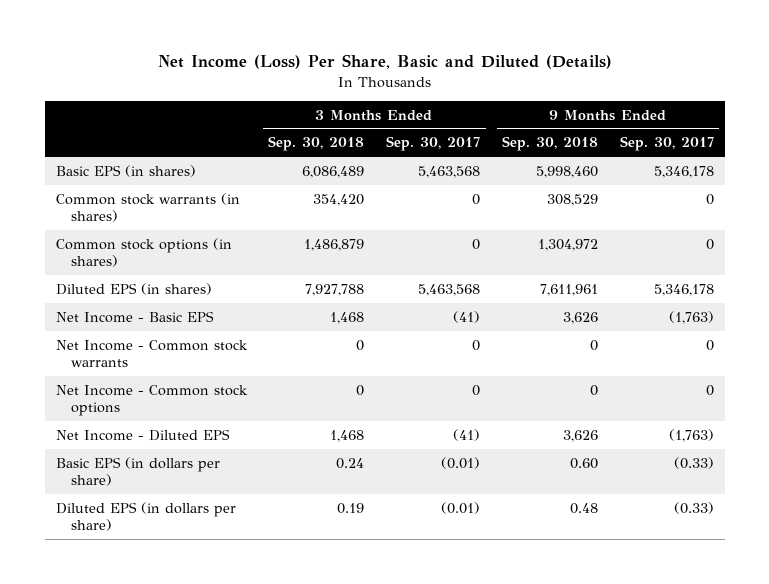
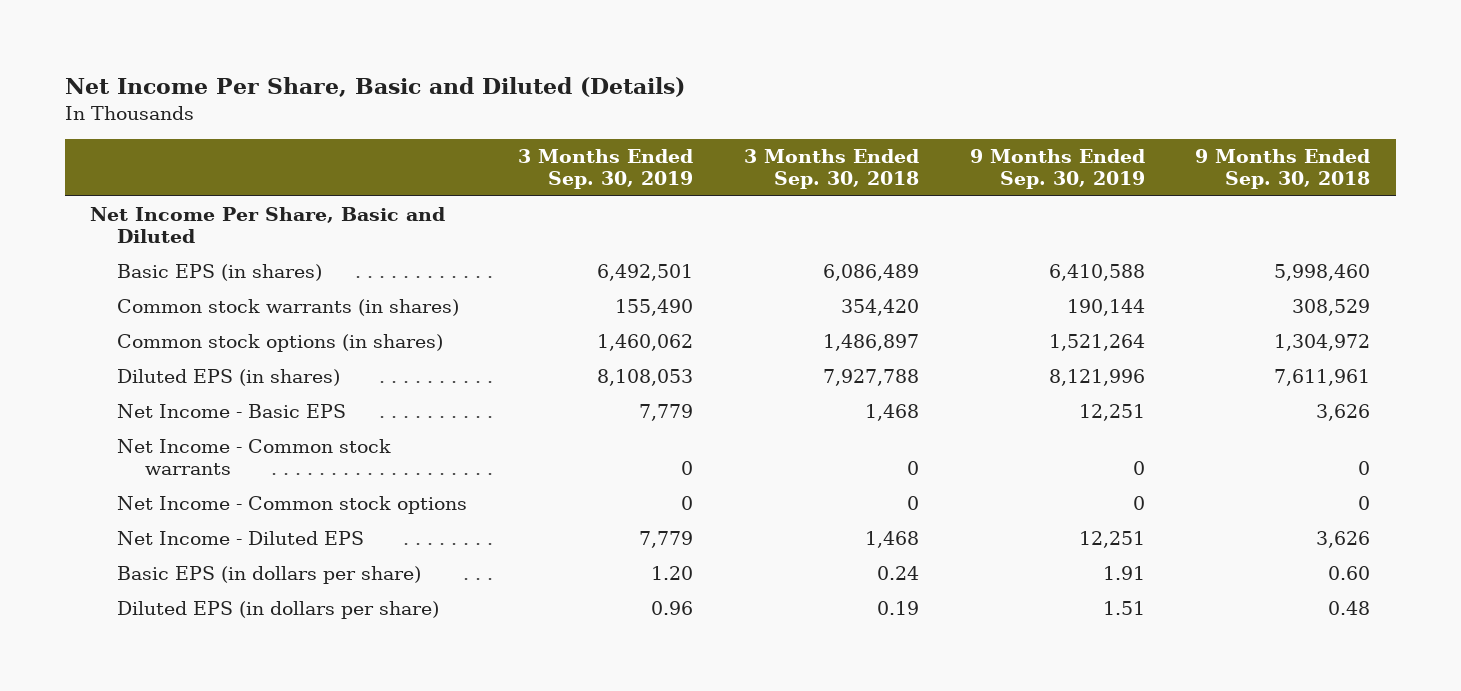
[157,54,612,70] Net Income (Loss) Per Share, Basic and Diluted (Details) -> [64,77,685,98] Net Income Per Share, Basic and Diluted (Details)
[386,136,481,152] Sep. 30, 2017 -> none
[619,136,714,152] Sep. 30, 2017 -> none
none -> [518,149,694,190] 3 Months Ended Sep. 30, 2019
none -> [969,149,1145,190] 9 Months Ended Sep. 30, 2019
none -> [90,207,446,244] Net Income Per Share, Basic and Diluted
[304,238,365,251] 1,486,879 -> [822,334,919,352] 1,486,897

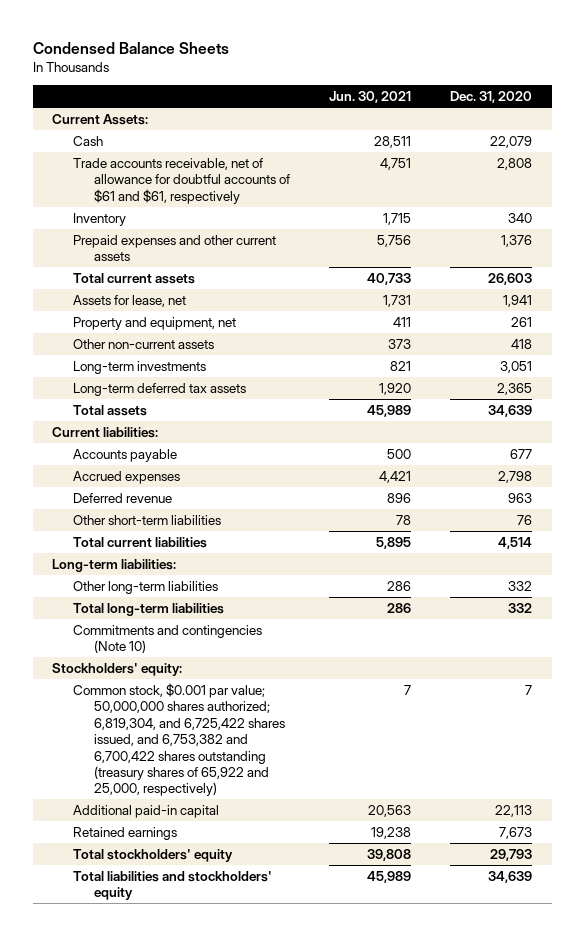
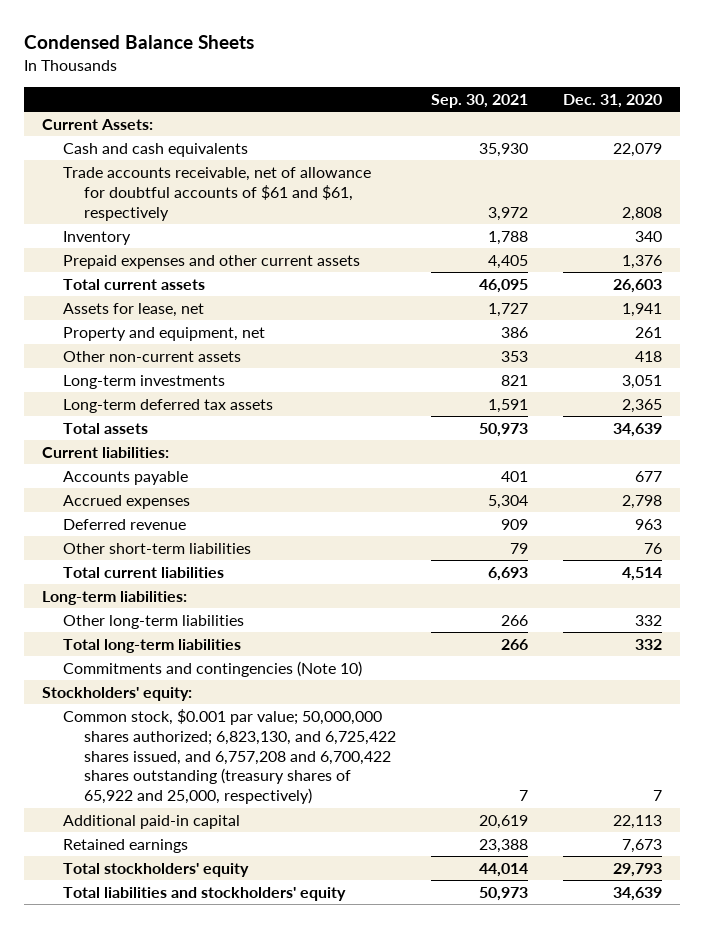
[329,91,412,104] Jun. 30, 2021 -> none
none -> [431,93,529,108] Sep. 30, 2021
[72,135,103,146] Cash -> [62,142,248,157] Cash and cash equivalents
[72,682,285,797] Common stock, $0.001 par value; 50,000,000 shares authorized; 6,819,304, and 6,725,422 shares issued, and 6,753,382 and 6,700,422 shares outstanding (treasury shares of 65,922 and 25,000, respectively) -> [62,708,396,805] Common stock, $0.001 par value; 50,000,000 shares authorized; 6,823,130, and 6,725,422 shares issued, and 6,757,208 and 6,700,422 shares outstanding (treasury shares of 65,922 and 25,000, respectively)

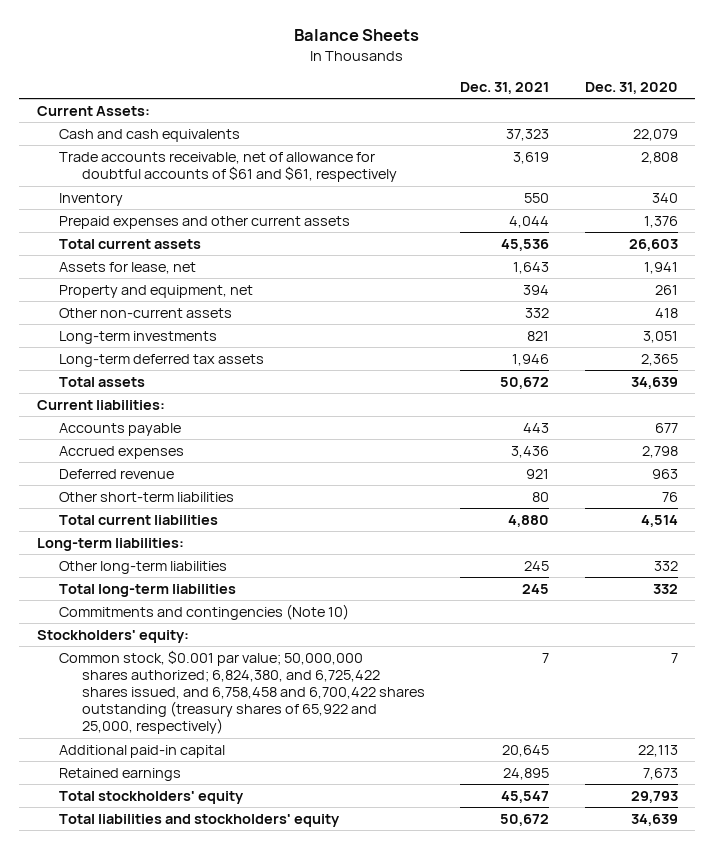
[24,35,255,50] Condensed Balance Sheets -> [294,29,420,42] Balance Sheets
[431,93,529,108] Sep. 30, 2021 -> none
none -> [460,81,550,94] Dec. 31, 2021
[62,708,396,805] Common stock, $0.001 par value; 50,000,000 shares authorized; 6,823,130, and 6,725,422 shares issued, and 6,757,208 and 6,700,422 shares outstanding (treasury shares of 65,922 and 25,000, respectively) -> [59,649,425,735] Common stock, $0.001 par value; 50,000,000 shares authorized; 6,824,380, and 6,725,422 shares issued, and 6,758,458 and 6,700,422 shares outstanding (treasury shares of 65,922 and 25,000, respectively)

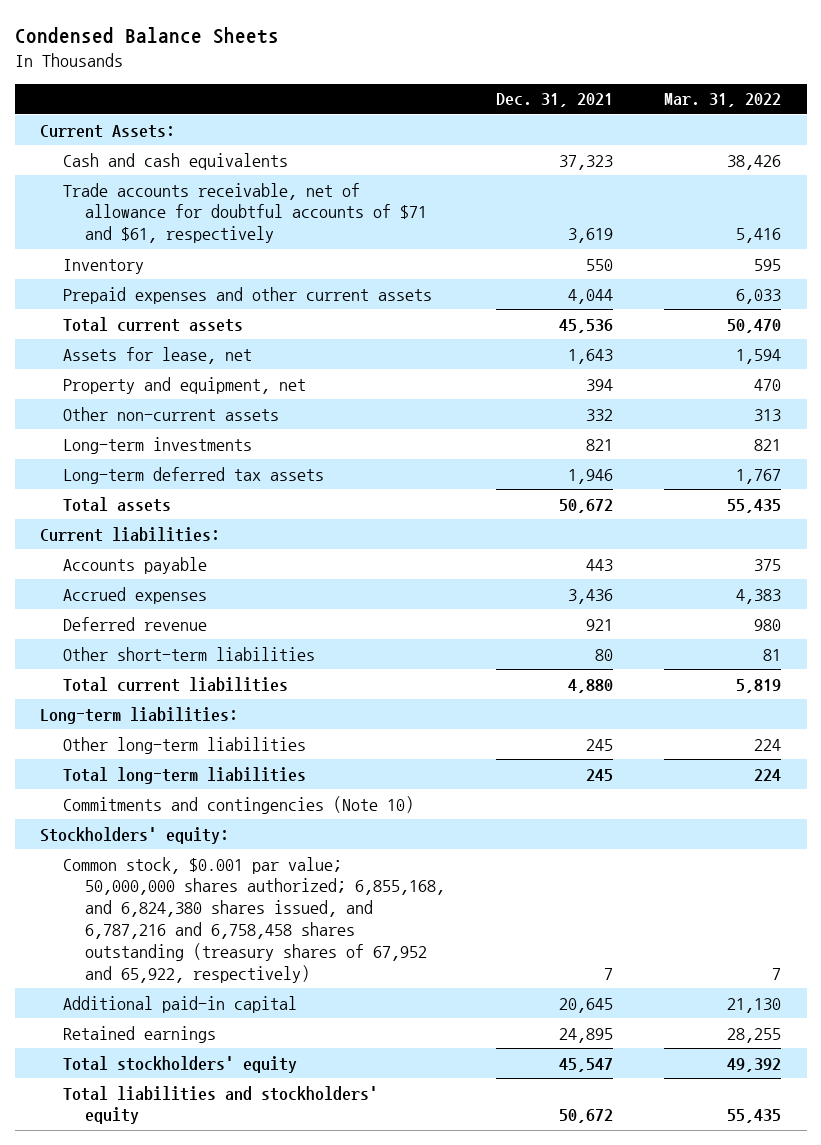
[294,29,420,42] Balance Sheets -> [14,27,279,45] Condensed Balance Sheets
[584,81,678,94] Dec. 31, 2020 -> none
none -> [664,93,782,108] Mar. 31, 2022
[59,151,397,183] Trade accounts receivable, net of allowance for doubtful accounts of $61 and $61, respectively -> [62,182,428,244] Trade accounts receivable, net of allowance for doubtful accounts of $71 and $61, respectively
[59,649,425,735] Common stock, $0.001 par value; 50,000,000 shares authorized; 6,824,380, and 6,725,422 shares issued, and 6,758,458 and 6,700,422 shares outstanding (treasury shares of 65,922 and 25,000, respectively) -> [62,856,446,983] Common stock, $0.001 par value; 50,000,000 shares authorized; 6,855,168, and 6,824,380 shares issued, and 6,787,216 and 6,758,458 shares outstanding (treasury shares of 67,952 and 65,922, respectively)

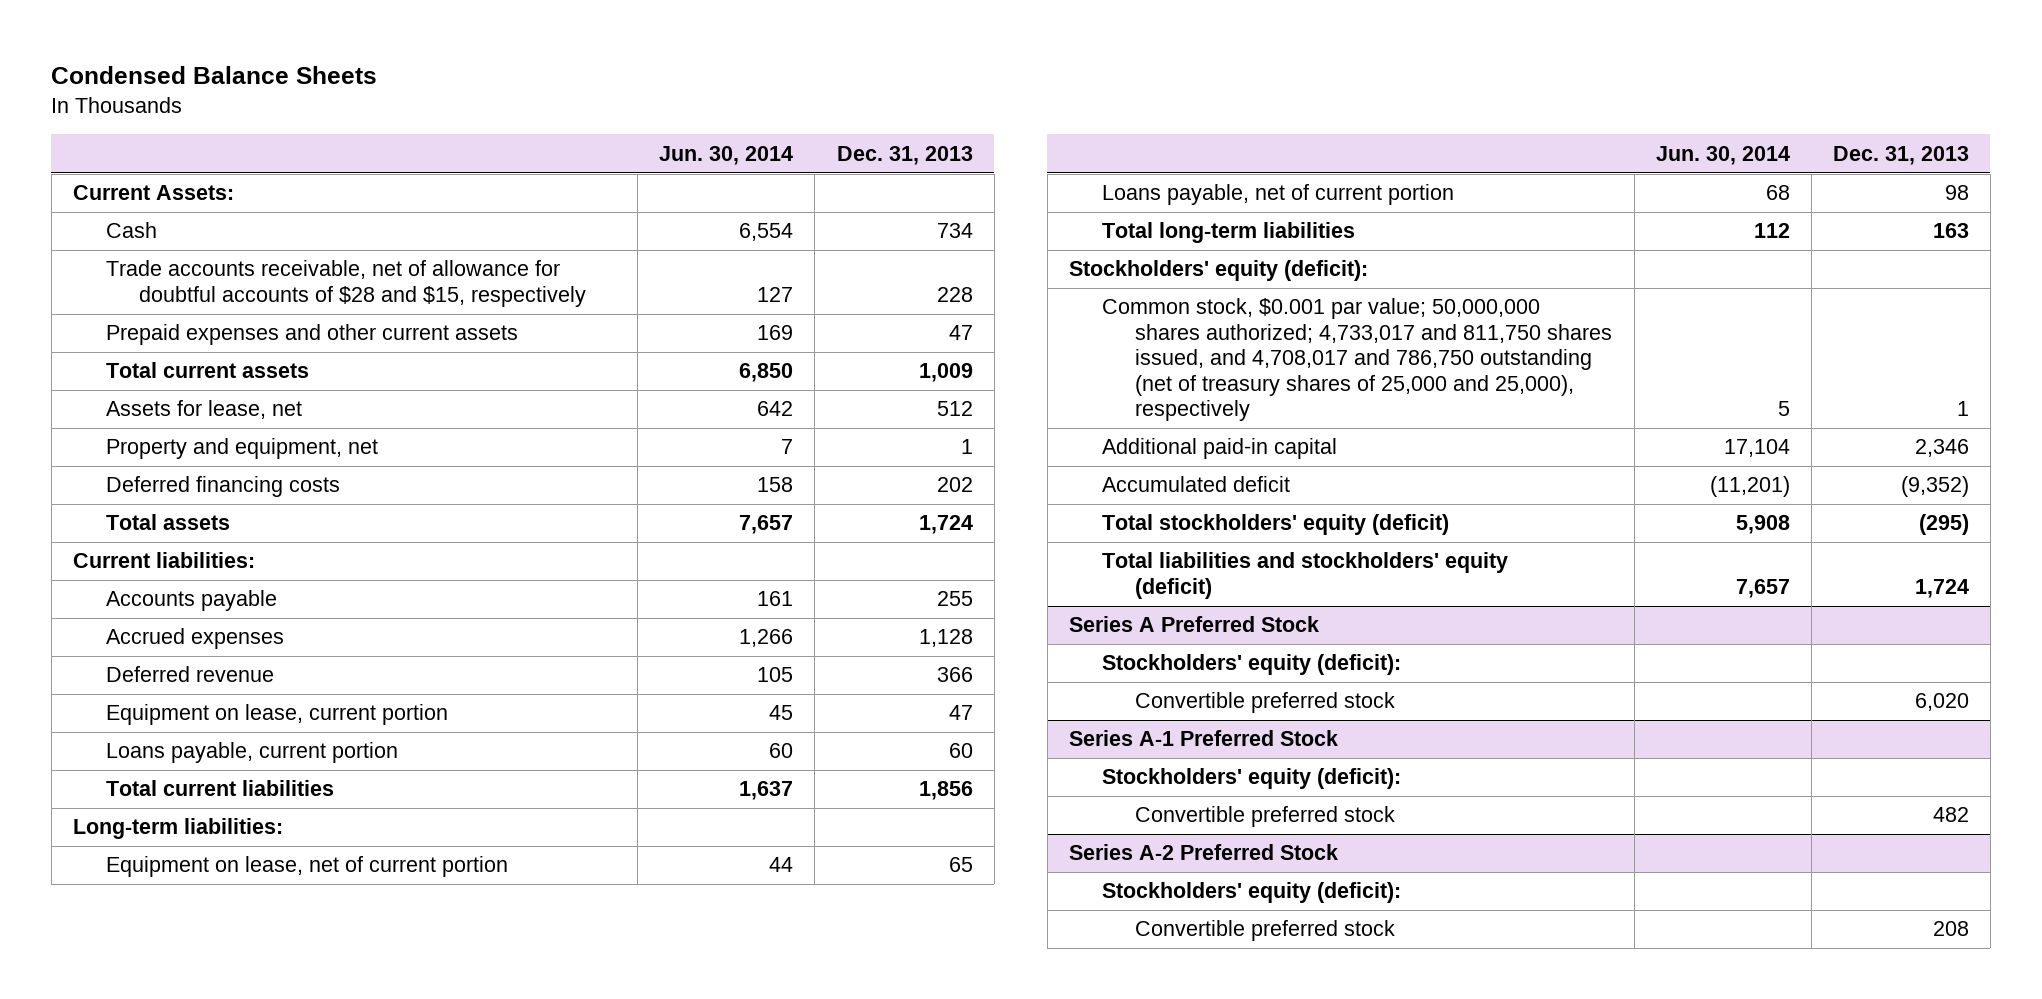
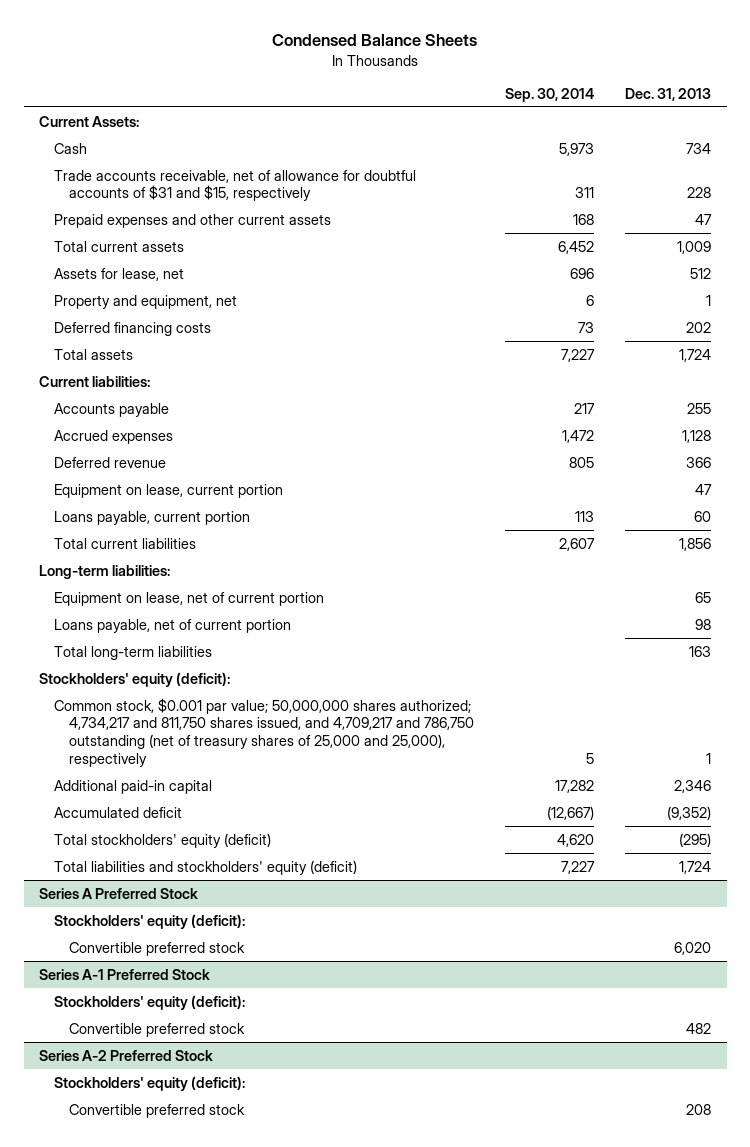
[659,145,794,165] Jun. 30, 2014 -> none
none -> [505,88,595,103] Sep. 30, 2014
[105,260,587,307] Trade accounts receivable, net of allowance for doubtful accounts of $28 and $15, respectively -> [54,169,417,202] Trade accounts receivable, net of allowance for doubtful accounts of $31 and $15, respectively
[1102,298,1613,422] Common stock, $0.001 par value; 50,000,000 shares authorized; 4,733,017 and 811,750 shares issued, and 4,708,017 and 786,750 outstanding (net of treasury shares of 25,000 and 25,000), respectively -> [54,697,475,767] Common stock, $0.001 par value; 50,000,000 shares authorized; 4,734,217 and 811,750 shares issued, and 4,709,217 and 786,750 outstanding (net of treasury shares of 25,000 and 25,000), respectively

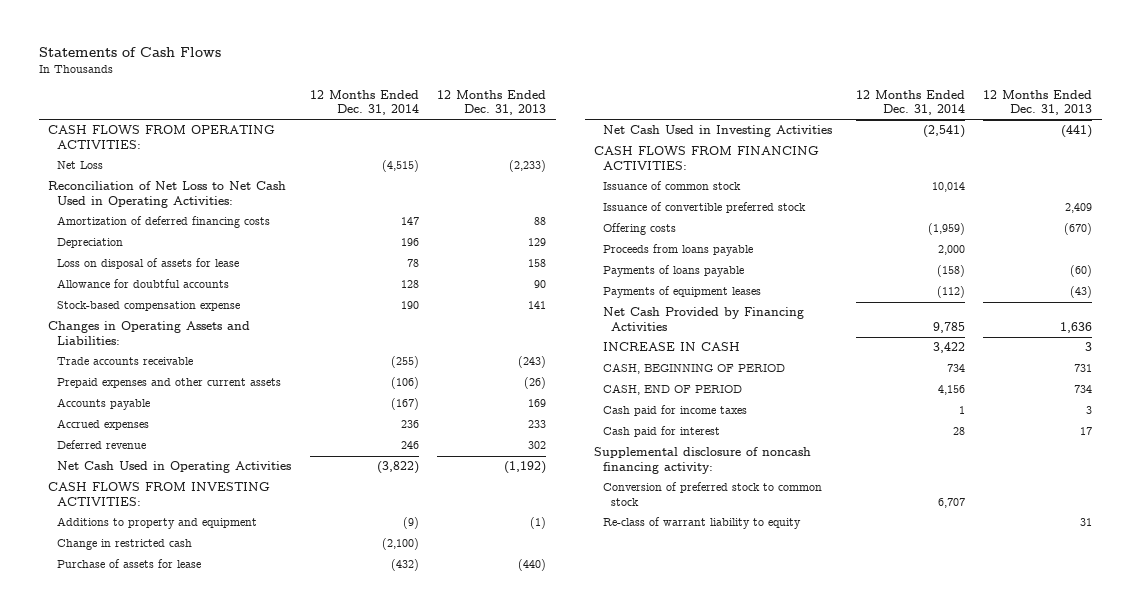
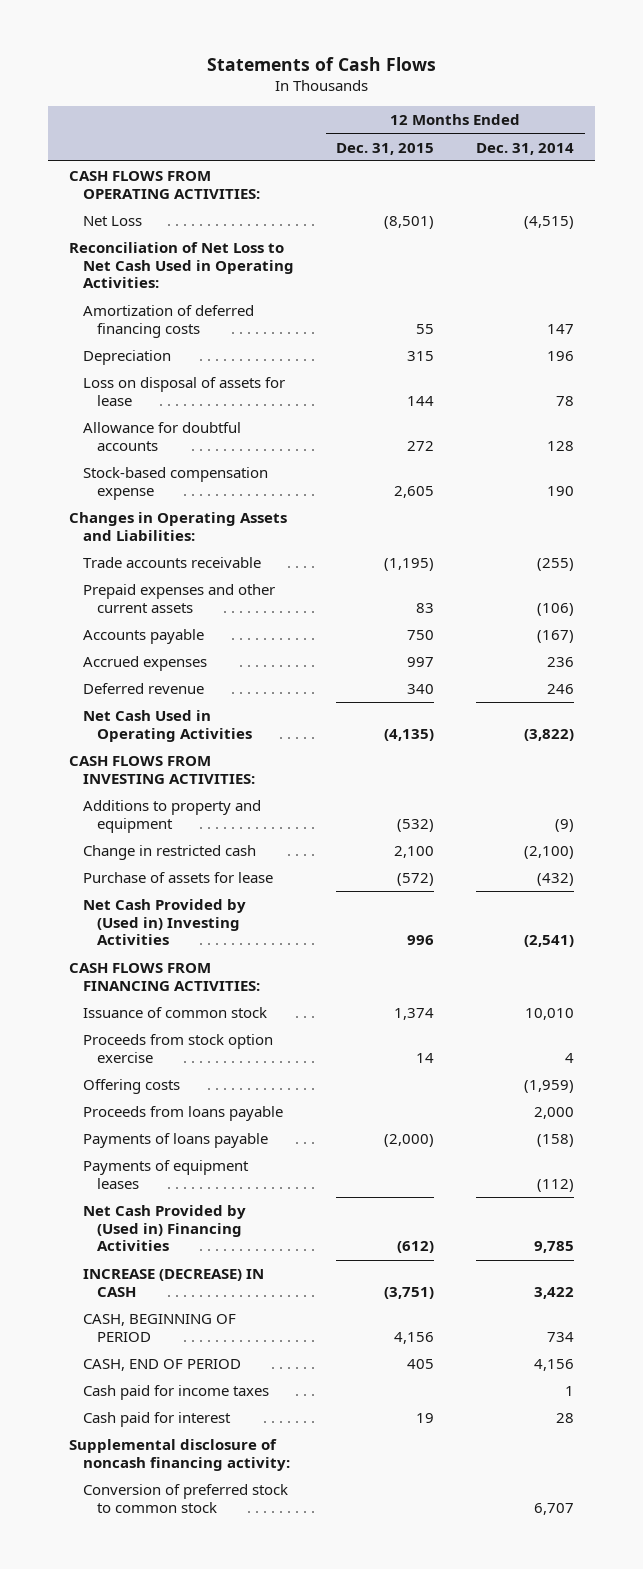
[437,89,547,116] 12 Months Ended Dec. 31, 2013 -> none
none -> [336,142,435,155] Dec. 31, 2015
[602,125,832,138] Net Cash Used in Investing Activities -> [83,899,247,946] Net Cash Provided by (Used in) Investing Activities
[602,202,806,214] Issuance of convertible preferred stock -> none
[931,182,965,193] 10,014 -> [525,1008,575,1021] 10,010
none -> [83,1034,274,1063] Proceeds from stock option exercise
[602,307,804,331] Net Cash Provided by Financing Activities -> [83,1205,247,1252] Net Cash Provided by (Used in) Financing Activities
[602,342,740,352] INCREASE IN CASH -> [83,1269,265,1297] INCREASE (DECREASE) IN CASH
[602,517,801,530] Re-class of warrant liability to equity -> none

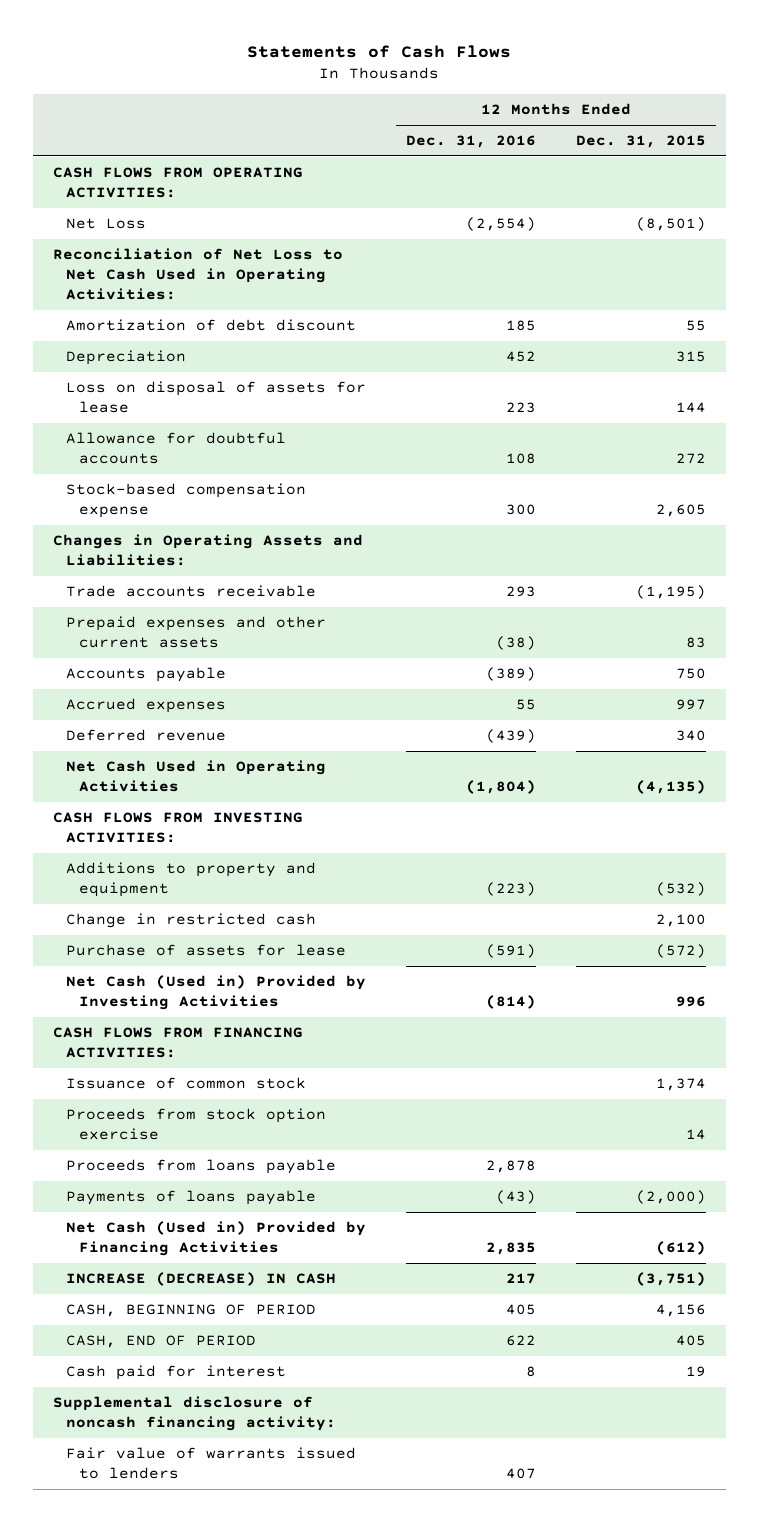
[476,142,575,155] Dec. 31, 2014 -> none
none -> [405,135,536,149] Dec. 31, 2016
[83,305,255,338] Amortization of deferred financing costs -> none
none -> [65,319,356,332] Amortization of debt discount
[83,899,247,946] Net Cash Provided by (Used in) Investing Activities -> [65,975,366,1011] Net Cash (Used in) Provided by Investing Activities
[83,1079,181,1095] Offering costs -> none
[83,1160,250,1189] Payments of equipment leases -> none
[83,1205,247,1252] Net Cash Provided by (Used in) Financing Activities -> [65,1221,366,1257] Net Cash (Used in) Provided by Financing Activities
[83,1385,270,1401] Cash paid for income taxes -> none
[83,1484,289,1513] Conversion of preferred stock to common stock -> none
none -> [65,1447,356,1480] Fair value of warrants issued to lenders

